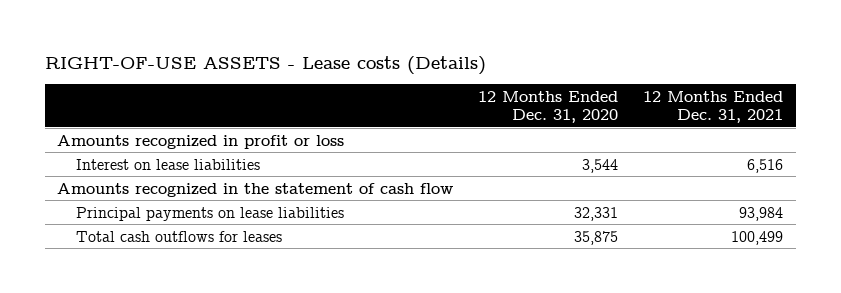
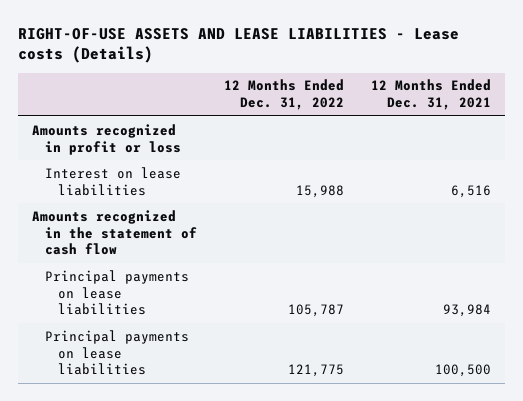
[44,55,486,75] RIGHT-OF-USE ASSETS - Lease costs (Details) -> [17,27,459,64] RIGHT-OF-USE ASSETS AND LEASE LIABILITIES - Lease costs (Details)
[478,90,619,123] 12 Months Ended Dec. 31, 2020 -> none
none -> [223,79,344,111] 12 Months Ended Dec. 31, 2022
[76,230,283,242] Total cash outflows for leases -> none
none -> [44,329,189,376] Principal payments on lease liabilities

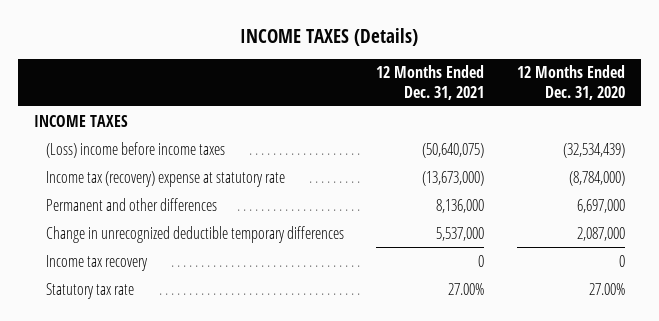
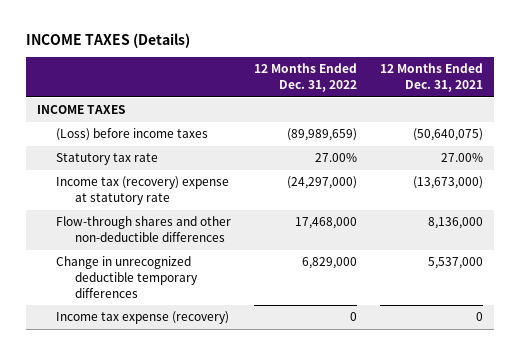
[516,65,625,100] 12 Months Ended Dec. 31, 2020 -> none
none -> [253,63,357,93] 12 Months Ended Dec. 31, 2022
[46,141,226,158] (Loss) income before income taxes -> [55,128,208,142] (Loss) before income taxes
[46,282,135,299] Statutory tax rate -> [55,153,158,166] Statutory tax rate
[46,197,218,211] Permanent and other differences -> [55,216,231,243] Flow-through shares and other non-deductible differences
[46,254,149,271] Income tax recovery -> [55,311,229,325] Income tax expense (recovery)

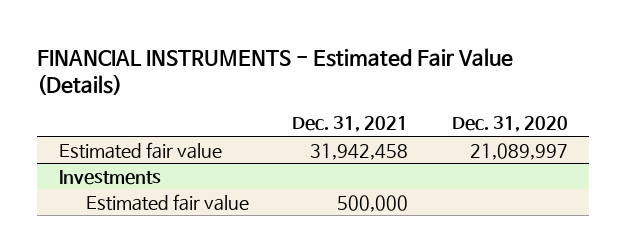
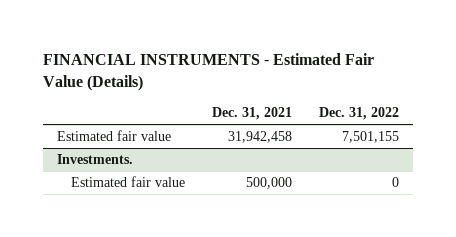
[451,116,568,133] Dec. 31, 2020 -> none
none -> [318,107,399,121] Dec. 31, 2022
[58,169,161,185] Investments -> [56,154,133,165] Investments.

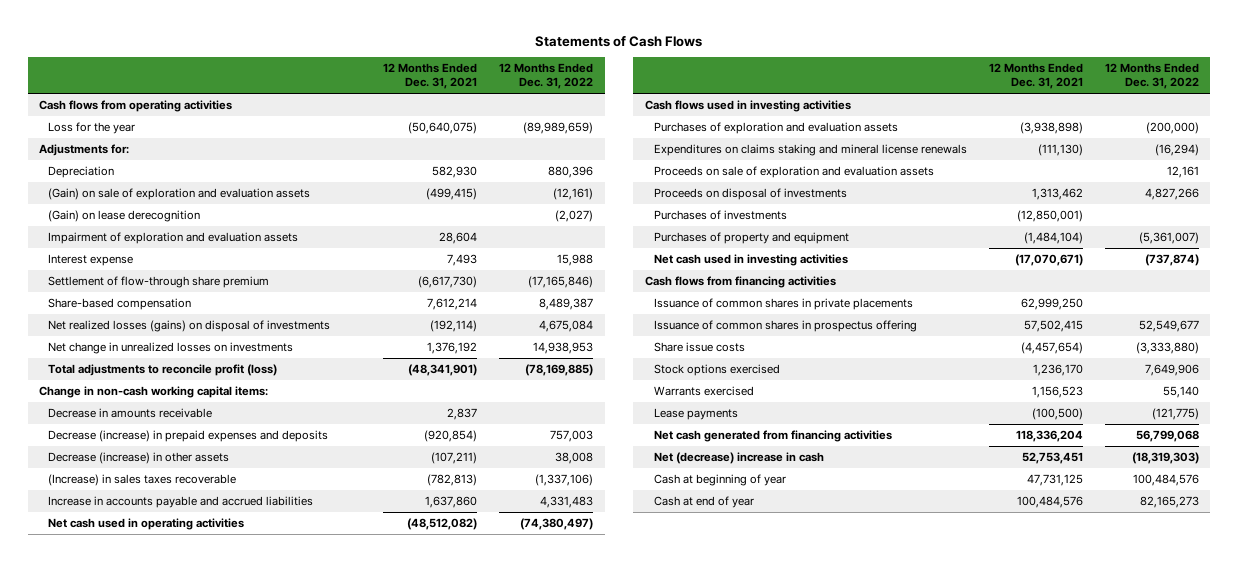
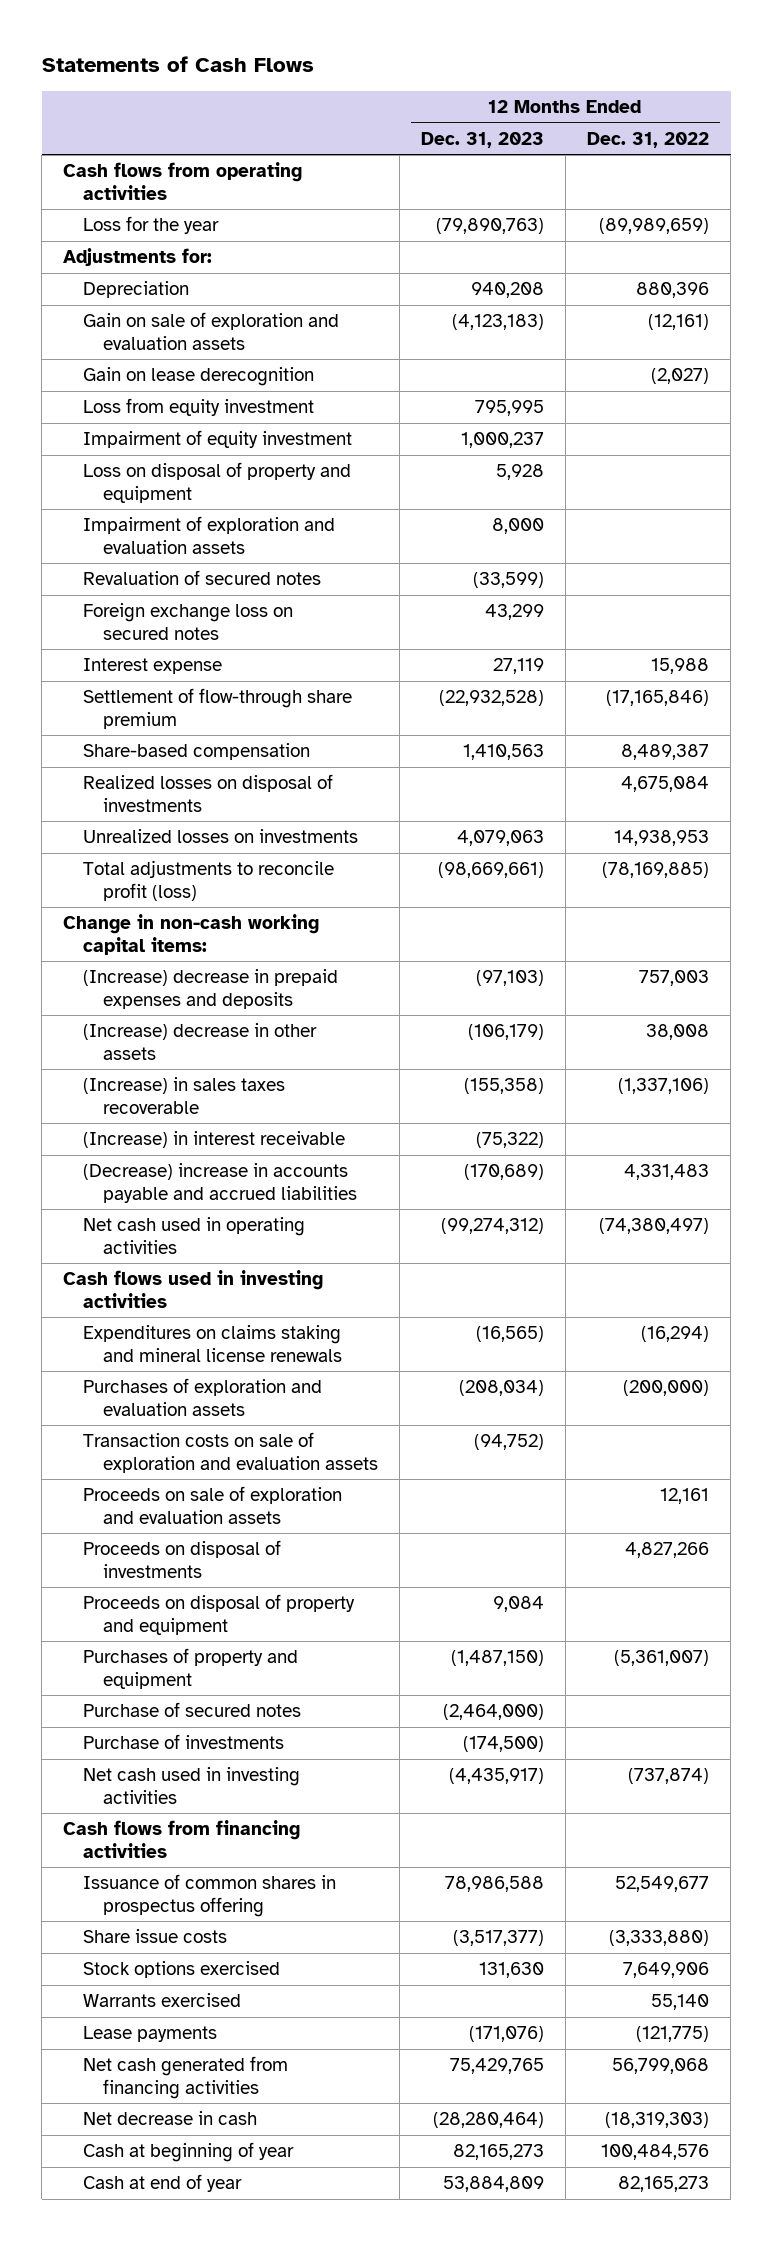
[383,63,478,90] 12 Months Ended Dec. 31, 2021 -> none
none -> [421,131,545,148] Dec. 31, 2023
[47,187,310,200] (Gain) on sale of exploration and evaluation assets -> [83,312,340,350] Gain on sale of exploration and evaluation assets
[47,209,200,222] (Gain) on lease derecognition -> [83,367,315,387] Gain on lease derecognition
none -> [83,398,315,417] Loss from equity investment
none -> [83,430,353,449] Impairment of equity investment
none -> [83,462,352,503] Loss on disposal of property and equipment
none -> [83,570,322,586] Revaluation of secured notes
none -> [83,603,294,640] Foreign exchange loss on secured notes
[47,319,330,332] Net realized losses (gains) on disposal of investments -> [83,774,334,812] Realized losses on disposal of investments
[47,341,293,354] Net change in unrealized losses on investments -> [83,829,359,844] Unrealized losses on investments
[47,407,212,418] Decrease in amounts receivable -> none
[47,429,328,442] Decrease (increase) in prepaid expenses and deposits -> [83,969,339,1009] (Increase) decrease in prepaid expenses and deposits
[47,451,229,464] Decrease (increase) in other assets -> [83,1023,318,1060] (Increase) decrease in other assets
none -> [83,1131,346,1149] (Increase) in interest receivable
[47,495,313,508] Increase in accounts payable and accrued liabilities -> [83,1163,358,1203] (Decrease) increase in accounts payable and accrued liabilities
[653,121,898,134] Purchases of exploration and evaluation assets -> [83,1378,323,1416] Purchases of exploration and evaluation assets
none -> [83,1432,379,1473] Transaction costs on sale of exploration and evaluation assets
[653,209,787,220] Purchases of investments -> none
none -> [83,1594,356,1635] Proceeds on disposal of property and equipment
none -> [83,1702,302,1718] Purchase of secured notes
none -> [83,1734,285,1750] Purchase of investments
[653,297,913,310] Issuance of common shares in private placements -> none
[653,451,824,464] Net (decrease) increase in cash -> [83,2111,258,2126] Net decrease in cash

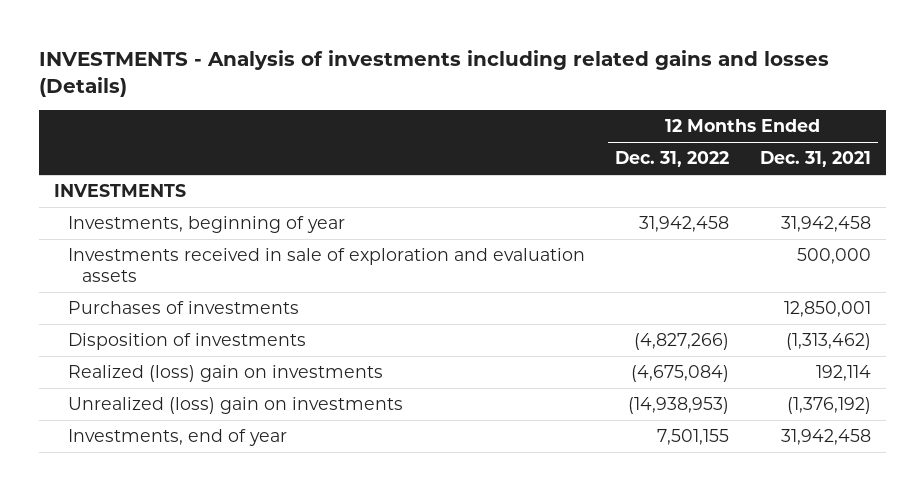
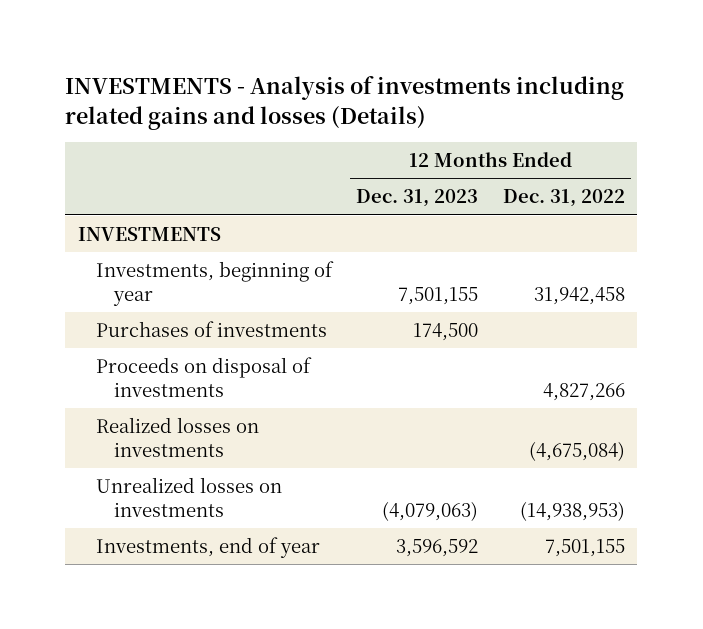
[759,151,871,168] Dec. 31, 2021 -> none
none -> [356,189,479,208] Dec. 31, 2023
[68,248,586,283] Investments received in sale of exploration and evaluation assets -> none
[68,333,307,351] Disposition of investments -> none
none -> [95,356,312,398] Proceeds on disposal of investments
[68,365,384,383] Realized (loss) gain on investments -> [95,416,259,458] Realized losses on investments
[68,397,404,415] Unrealized (loss) gain on investments -> [95,476,282,518] Unrealized losses on investments

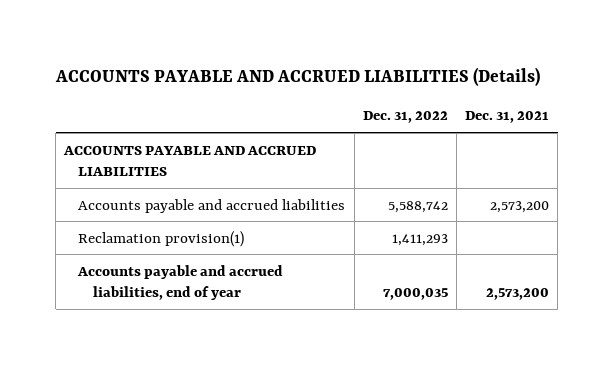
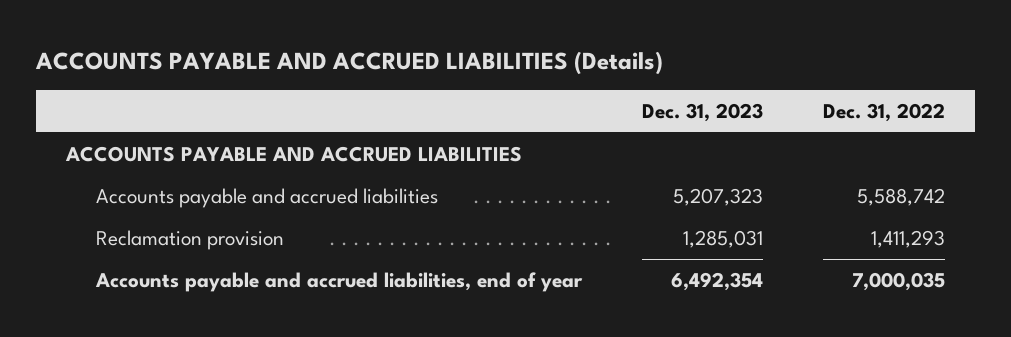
[465,111,550,124] Dec. 31, 2021 -> none
none -> [641,102,763,122] Dec. 31, 2023
[78,230,245,247] Reclamation provision(1) -> [95,229,284,250] Reclamation provision

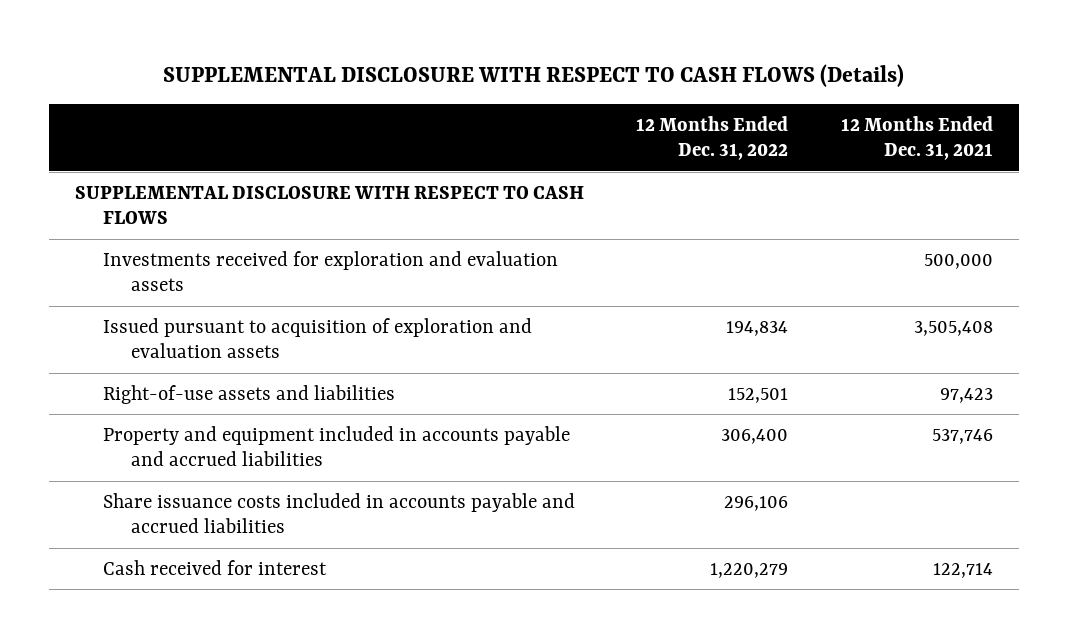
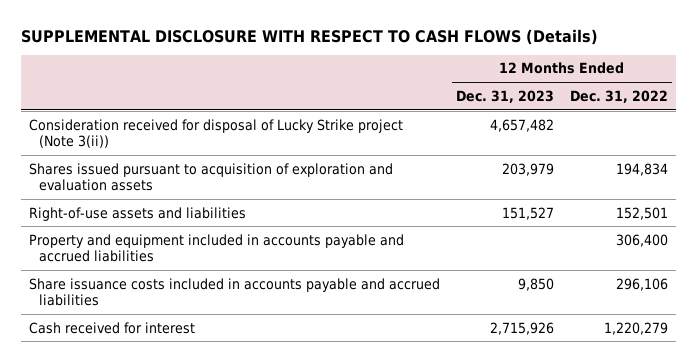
[840,115,993,161] 12 Months Ended Dec. 31, 2021 -> none
none -> [456,89,555,103] Dec. 31, 2023
[74,185,584,225] SUPPLEMENTAL DISCLOSURE WITH RESPECT TO CASH FLOWS -> none
[103,250,559,292] Investments received for exploration and evaluation assets -> none
none -> [28,118,403,149] Consideration received for disposal of Lucky Strike project (Note 3(ii))
[103,317,533,359] Issued pursuant to acquisition of exploration and evaluation assets -> [28,162,393,192] Shares issued pursuant to acquisition of exploration and evaluation assets

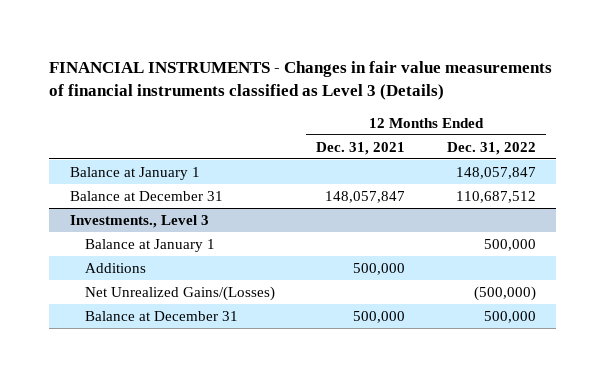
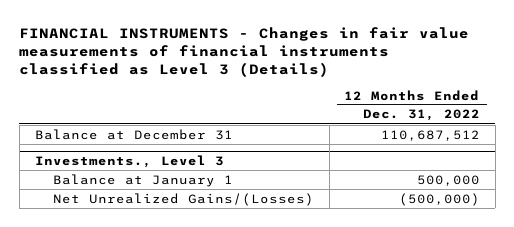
[316,141,406,155] Dec. 31, 2021 -> none
[70,166,201,180] Balance at January 1 -> none
[84,262,146,273] Additions -> none
[84,310,238,321] Balance at December 31 -> none

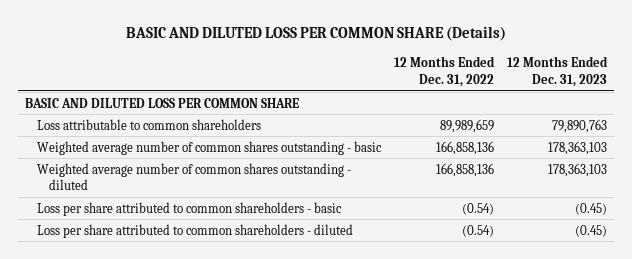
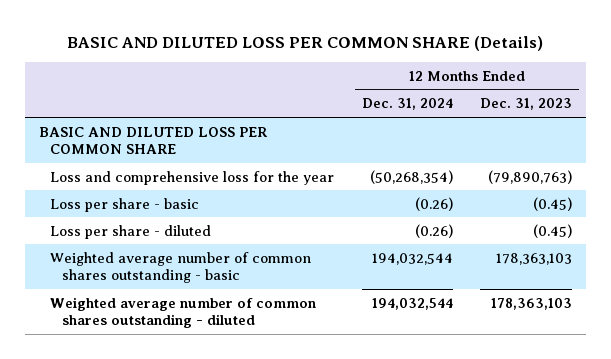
[393,55,495,87] 12 Months Ended Dec. 31, 2022 -> none
none -> [361,98,453,111] Dec. 31, 2024
[36,118,261,130] Loss attributable to common shareholders -> none
none -> [50,170,335,185] Loss and comprehensive loss for the year
none -> [50,197,200,212] Loss per share - basic
none -> [50,224,212,239] Loss per share - diluted
[36,201,342,216] Loss per share attributed to common shareholders - basic -> none
[36,223,353,238] Loss per share attributed to common shareholders - diluted -> none

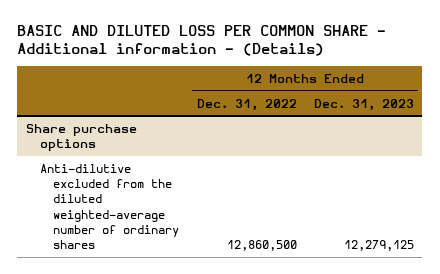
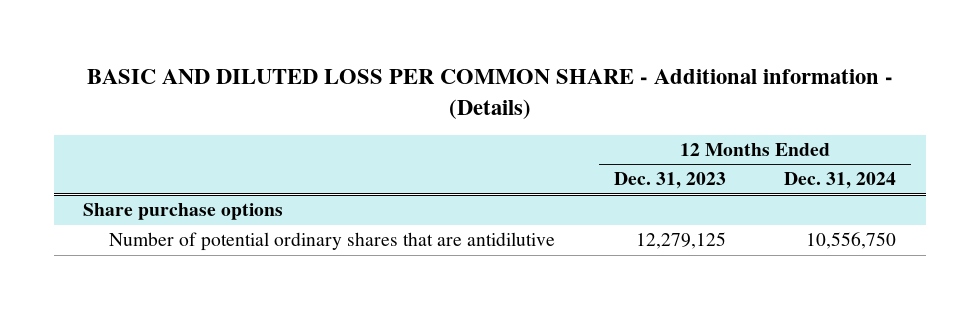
[196,98,297,111] Dec. 31, 2022 -> none
none -> [784,172,897,190] Dec. 31, 2024
[39,163,180,250] Anti-dilutive excluded from the diluted weighted-average number of ordinary shares -> [109,232,556,252] Number of potential ordinary shares that are antidilutive

